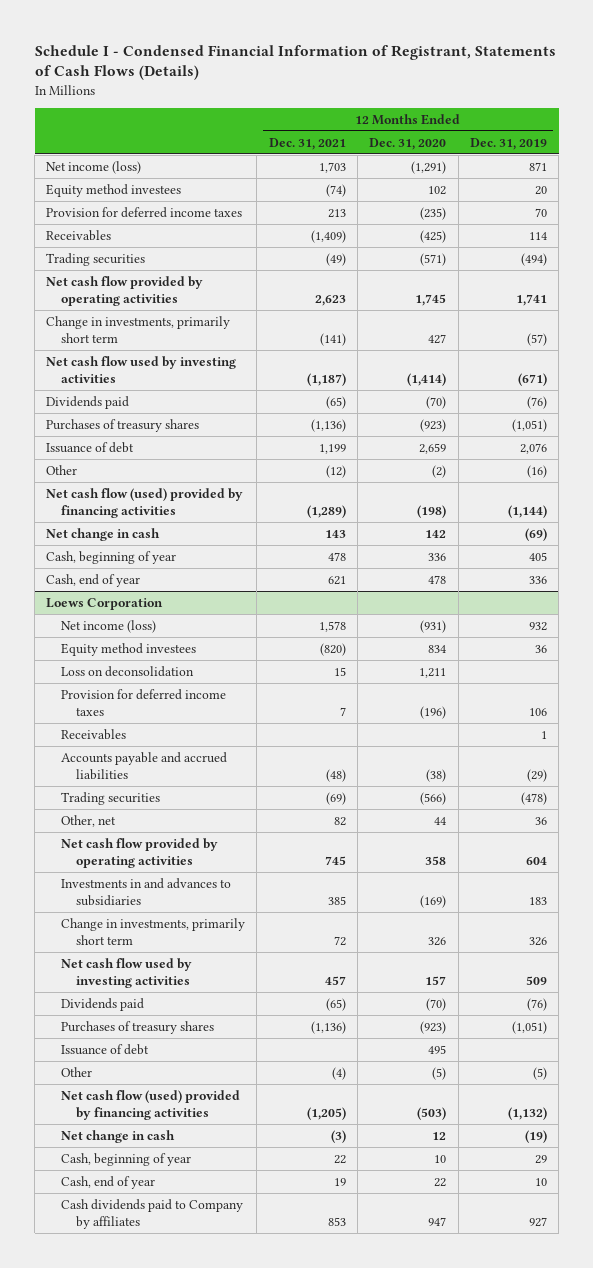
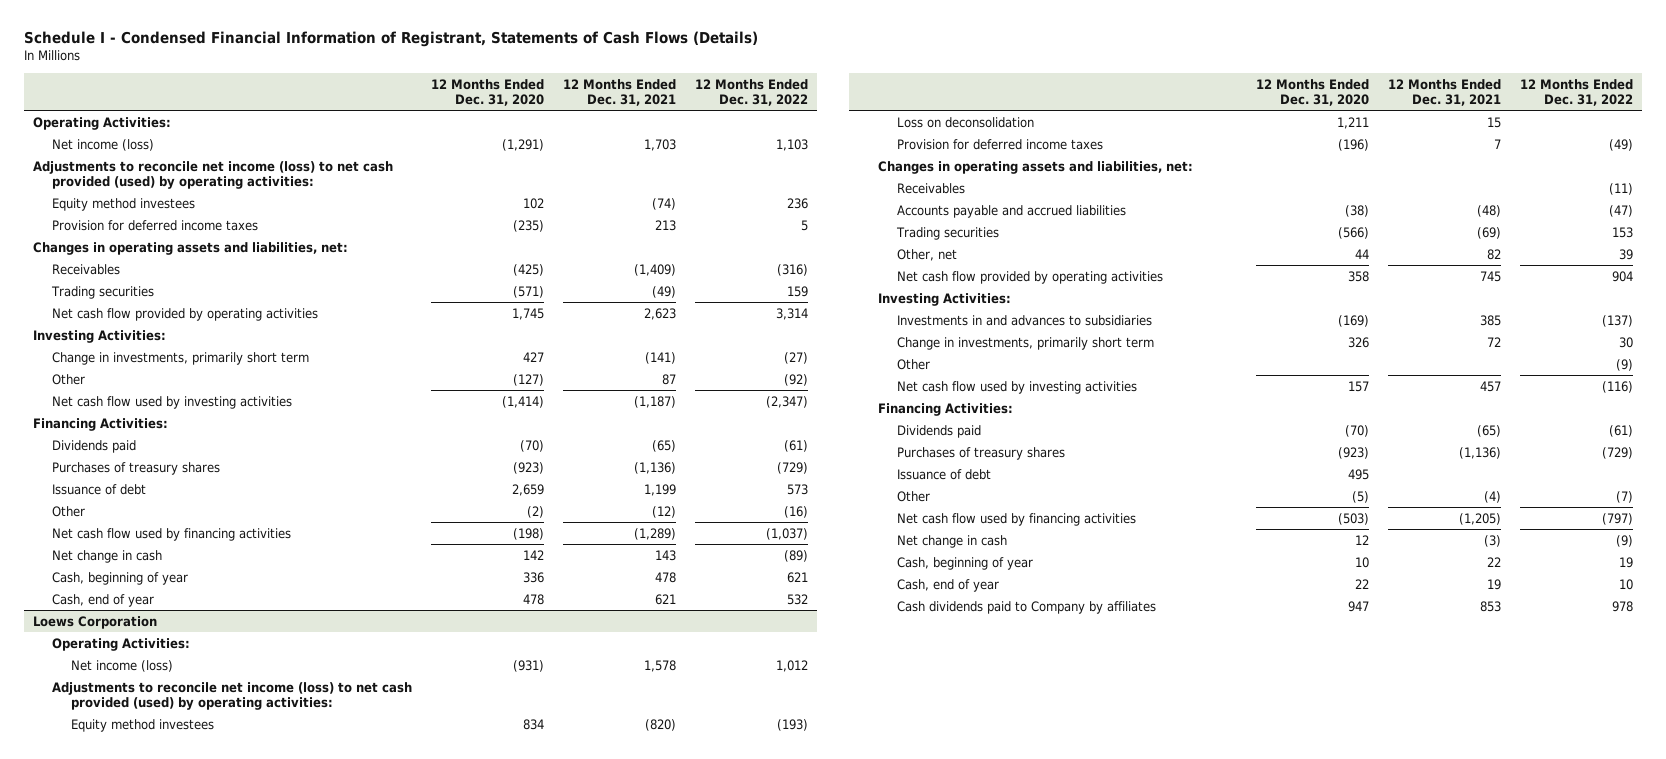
[469,137,547,150] Dec. 31, 2019 -> none
none -> [694,79,808,106] 12 Months Ended Dec. 31, 2022
none -> [33,116,172,130] Operating Activities:
none -> [33,160,394,189] Adjustments to reconcile net income (loss) to net cash provided (used) by operating activities:
none -> [33,241,349,255] Changes in operating assets and liabilities, net:
none -> [33,329,167,343] Investing Activities:
none -> [52,373,86,385] Other
none -> [33,417,169,431] Financing Activities:
[46,487,244,518] Net cash flow (used) provided by financing activities -> [52,527,292,541] Net cash flow used by financing activities
none -> [52,637,191,651] Operating Activities:
none -> [52,681,413,710] Adjustments to reconcile net income (loss) to net cash provided (used) by operating activities:
none -> [877,160,1193,174] Changes in operating assets and liabilities, net:
none -> [877,292,1011,306] Investing Activities:
none -> [896,358,930,370] Other
none -> [877,402,1013,416] Financing Activities:
[61,1089,241,1120] Net cash flow (used) provided by financing activities -> [896,512,1136,526] Net cash flow used by financing activities

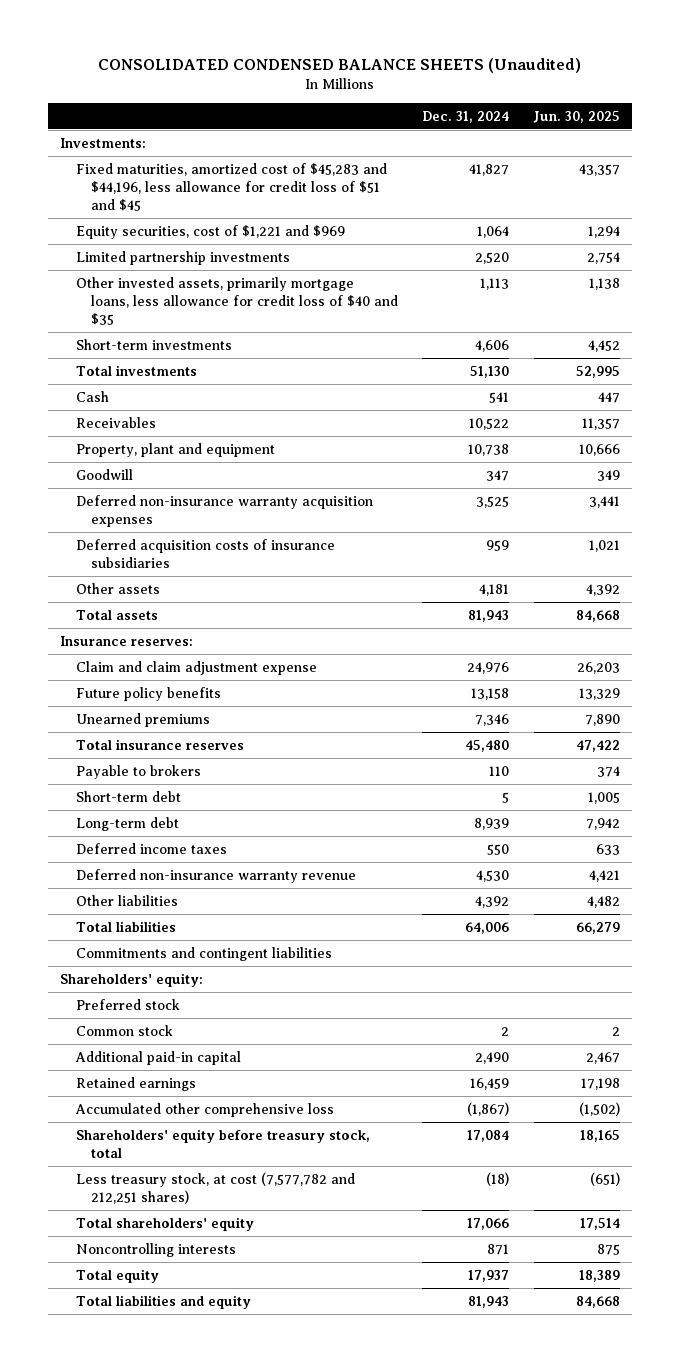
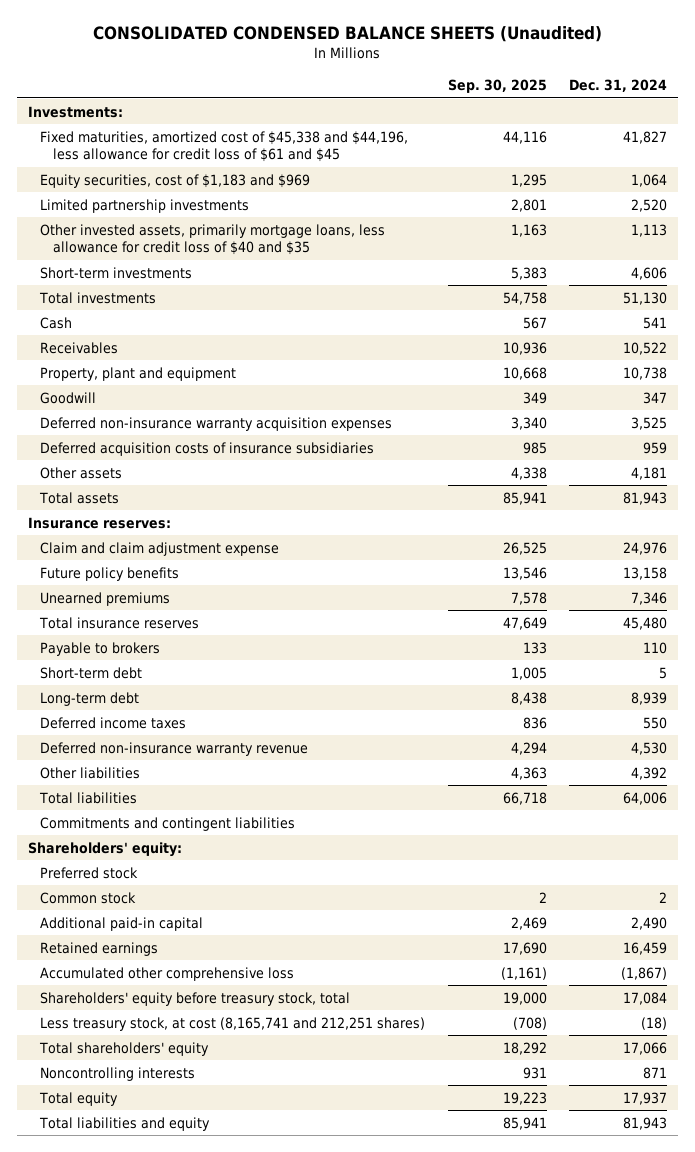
[532,110,620,123] Jun. 30, 2025 -> none
none -> [447,79,547,94] Sep. 30, 2025
[75,162,387,212] Fixed maturities, amortized cost of $45,283 and $44,196, less allowance for credit loss of $51 and $45 -> [40,130,409,163] Fixed maturities, amortized cost of $45,338 and $44,196, less allowance for credit loss of $61 and $45
[75,224,345,239] Equity securities, cost of $1,221 and $969 -> [40,173,311,188] Equity securities, cost of $1,183 and $969
[75,1171,355,1205] Less treasury stock, at cost (7,577,782 and 212,251 shares) -> [40,1016,426,1031] Less treasury stock, at cost (8,165,741 and 212,251 shares)

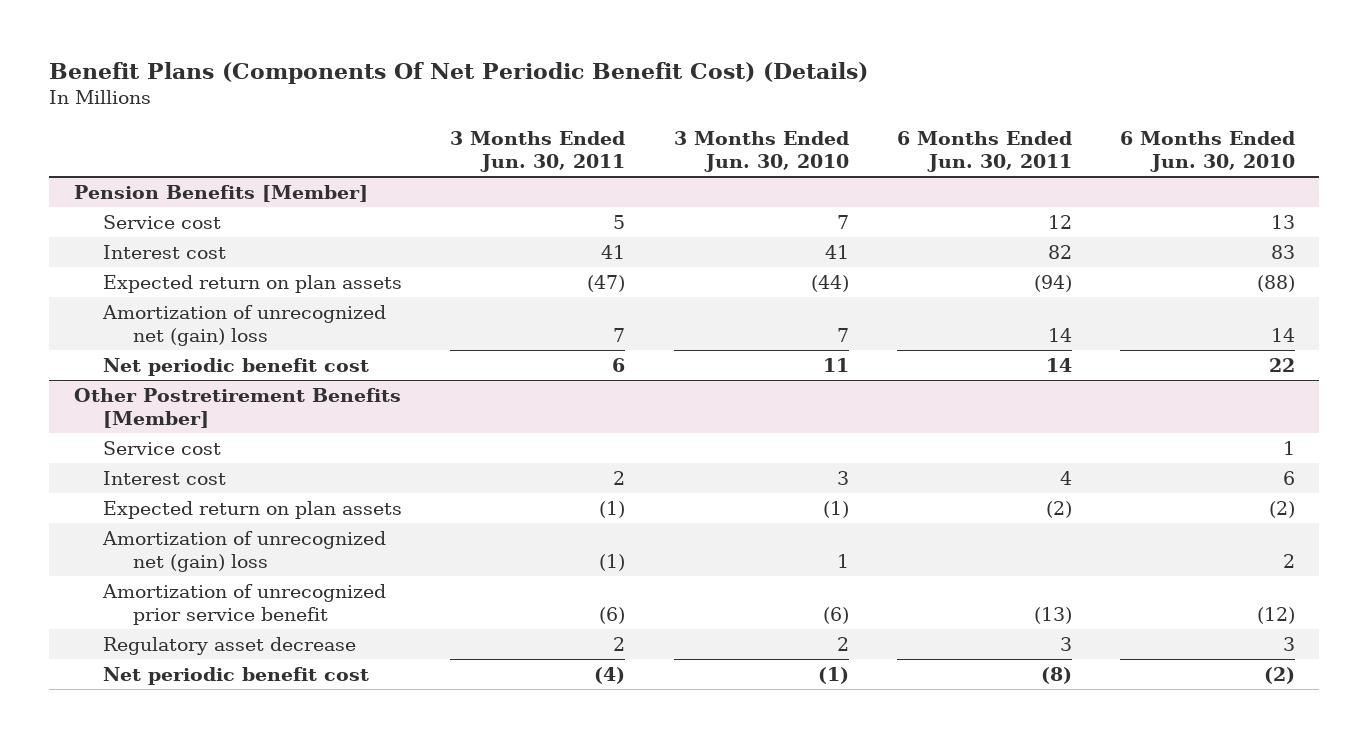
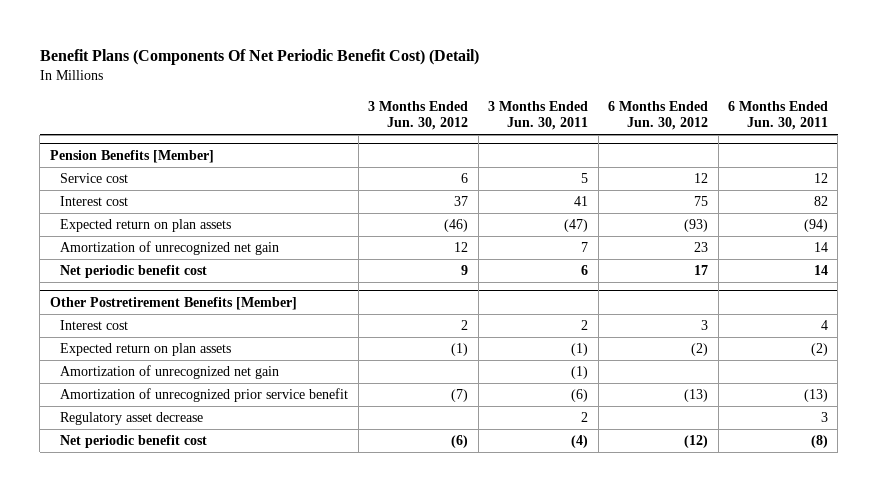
[49,61,869,84] Benefit Plans (Components Of Net Periodic Benefit Cost) (Details) -> [39,49,479,66] Benefit Plans (Components Of Net Periodic Benefit Cost) (Detail)
[673,131,849,173] 3 Months Ended Jun. 30, 2010 -> none
[1120,131,1296,173] 6 Months Ended Jun. 30, 2010 -> none
none -> [368,100,469,131] 3 Months Ended Jun. 30, 2012
none -> [608,100,709,131] 6 Months Ended Jun. 30, 2012
[102,304,387,347] Amortization of unrecognized net (gain) loss -> [60,241,280,256] Amortization of unrecognized net gain
[103,440,222,455] Service cost -> none
[102,530,387,573] Amortization of unrecognized net (gain) loss -> [60,365,280,380] Amortization of unrecognized net gain

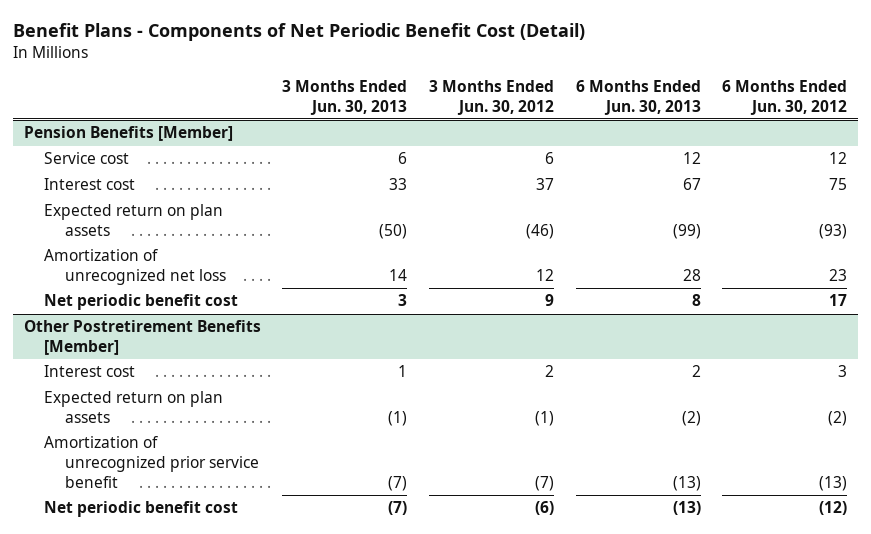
[39,49,479,66] Benefit Plans (Components Of Net Periodic Benefit Cost) (Detail) -> [12,22,585,41] Benefit Plans - Components of Net Periodic Benefit Cost (Detail)
[488,100,589,131] 3 Months Ended Jun. 30, 2011 -> none
[727,100,828,131] 6 Months Ended Jun. 30, 2011 -> none
none -> [282,79,408,115] 3 Months Ended Jun. 30, 2013
none -> [575,79,701,115] 6 Months Ended Jun. 30, 2013
[60,241,280,256] Amortization of unrecognized net gain -> [44,249,227,286] Amortization of unrecognized net loss
[60,365,280,380] Amortization of unrecognized net gain -> none
[60,412,204,426] Regulatory asset decrease -> none

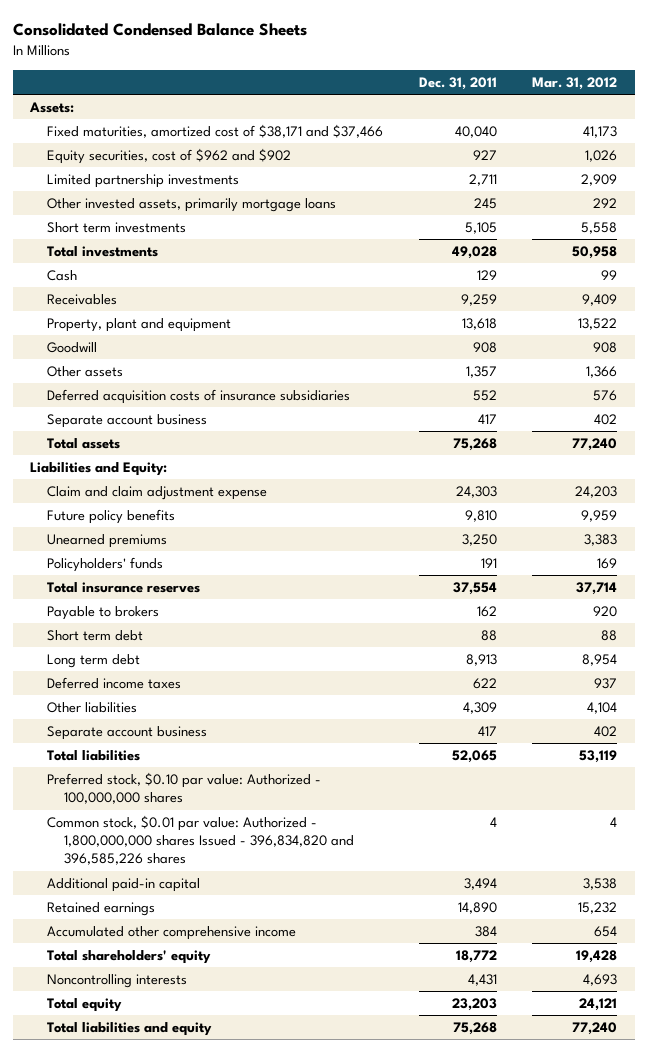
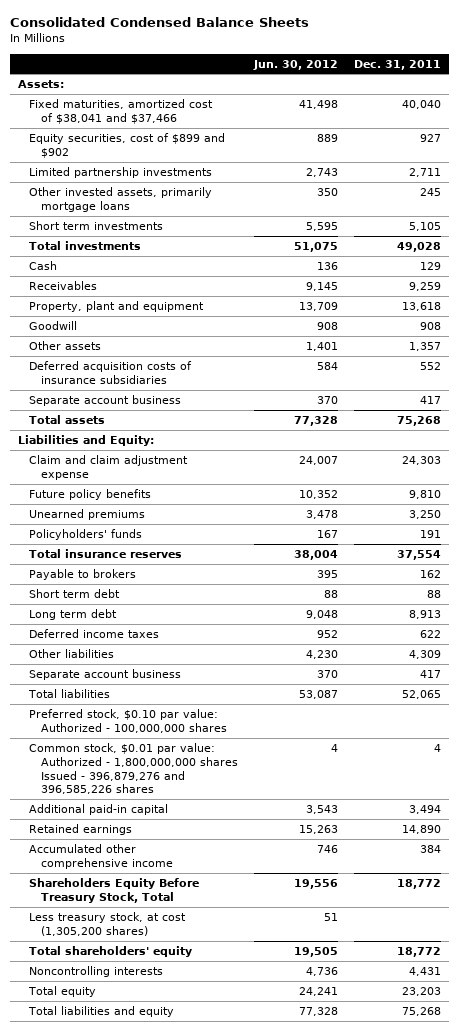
[532,77,618,91] Mar. 31, 2012 -> none
none -> [252,59,338,70] Jun. 30, 2012
[47,124,384,139] Fixed maturities, amortized cost of $38,171 and $37,466 -> [29,98,214,124] Fixed maturities, amortized cost of $38,041 and $37,466
[47,148,292,165] Equity securities, cost of $962 and $902 -> [29,132,226,158] Equity securities, cost of $899 and $902
[47,815,354,866] Common stock, $0.01 par value: Authorized - 1,800,000,000 shares Issued - 396,834,820 and 396,585,226 shares -> [29,742,238,795] Common stock, $0.01 par value: Authorized - 1,800,000,000 shares Issued - 396,879,276 and 396,585,226 shares
none -> [29,877,200,903] Shareholders Equity Before Treasury Stock, Total
none -> [29,911,187,936] Less treasury stock, at cost (1,305,200 shares)

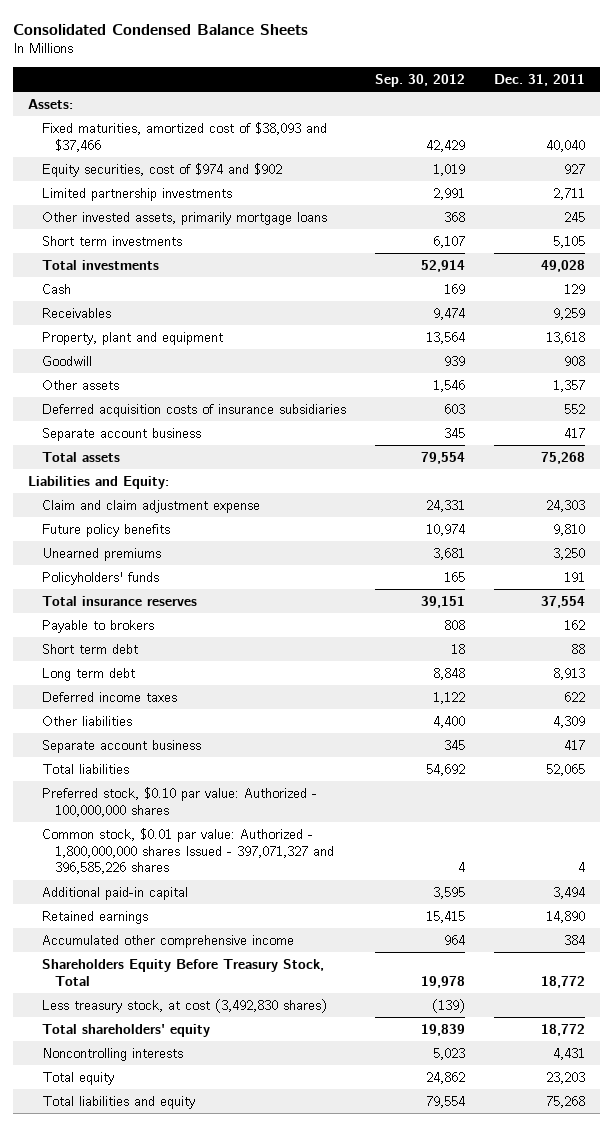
[252,59,338,70] Jun. 30, 2012 -> none
none -> [374,73,465,87] Sep. 30, 2012
[29,98,214,124] Fixed maturities, amortized cost of $38,041 and $37,466 -> [41,121,327,152] Fixed maturities, amortized cost of $38,093 and $37,466
[29,132,226,158] Equity securities, cost of $899 and $902 -> [41,162,282,177] Equity securities, cost of $974 and $902
[29,742,238,795] Common stock, $0.01 par value: Authorized - 1,800,000,000 shares Issued - 396,879,276 and 396,585,226 shares -> [41,827,335,875] Common stock, $0.01 par value: Authorized - 1,800,000,000 shares Issued - 397,071,327 and 396,585,226 shares
[29,911,187,936] Less treasury stock, at cost (1,305,200 shares) -> [41,998,327,1013] Less treasury stock, at cost (3,492,830 shares)

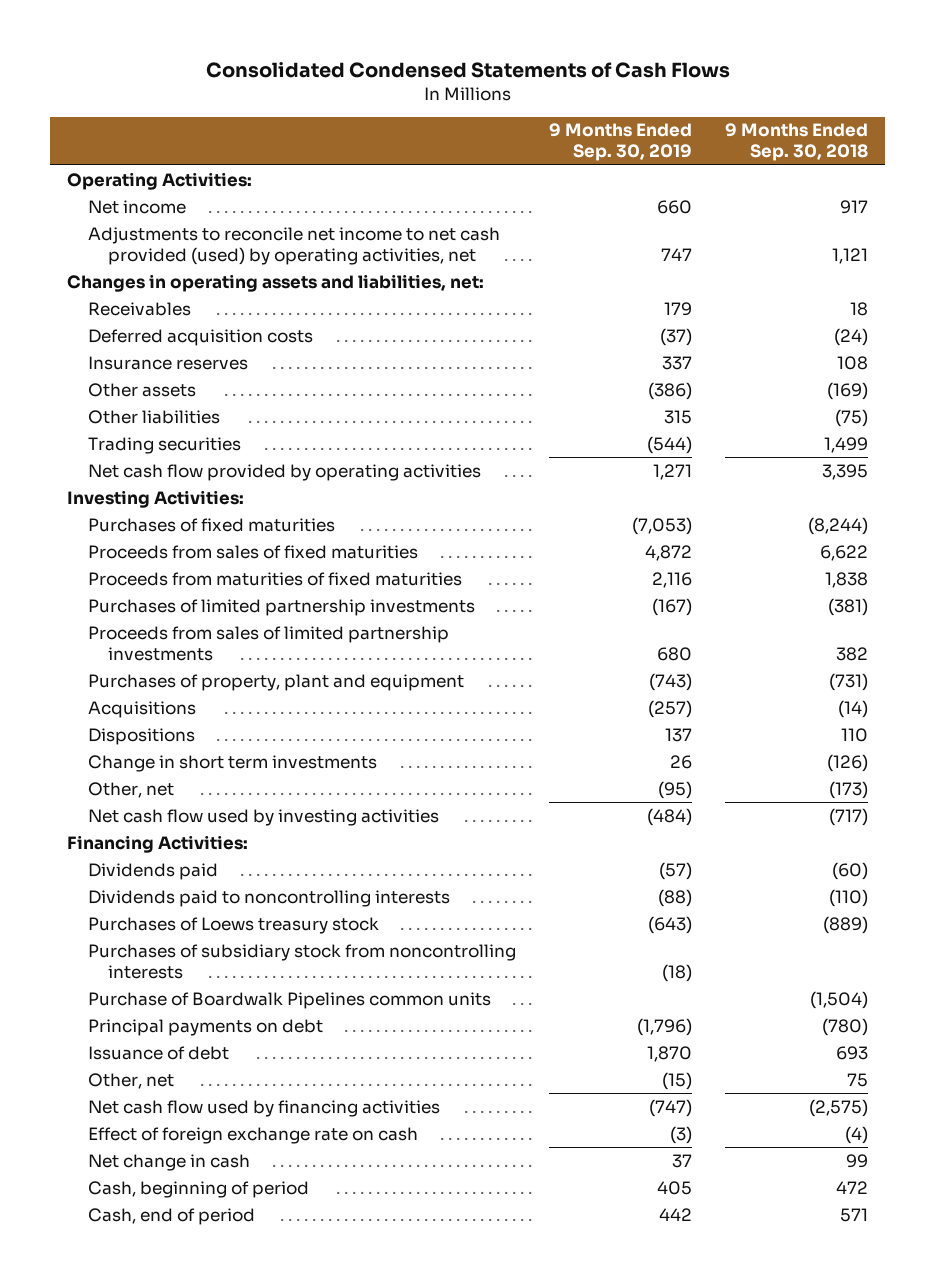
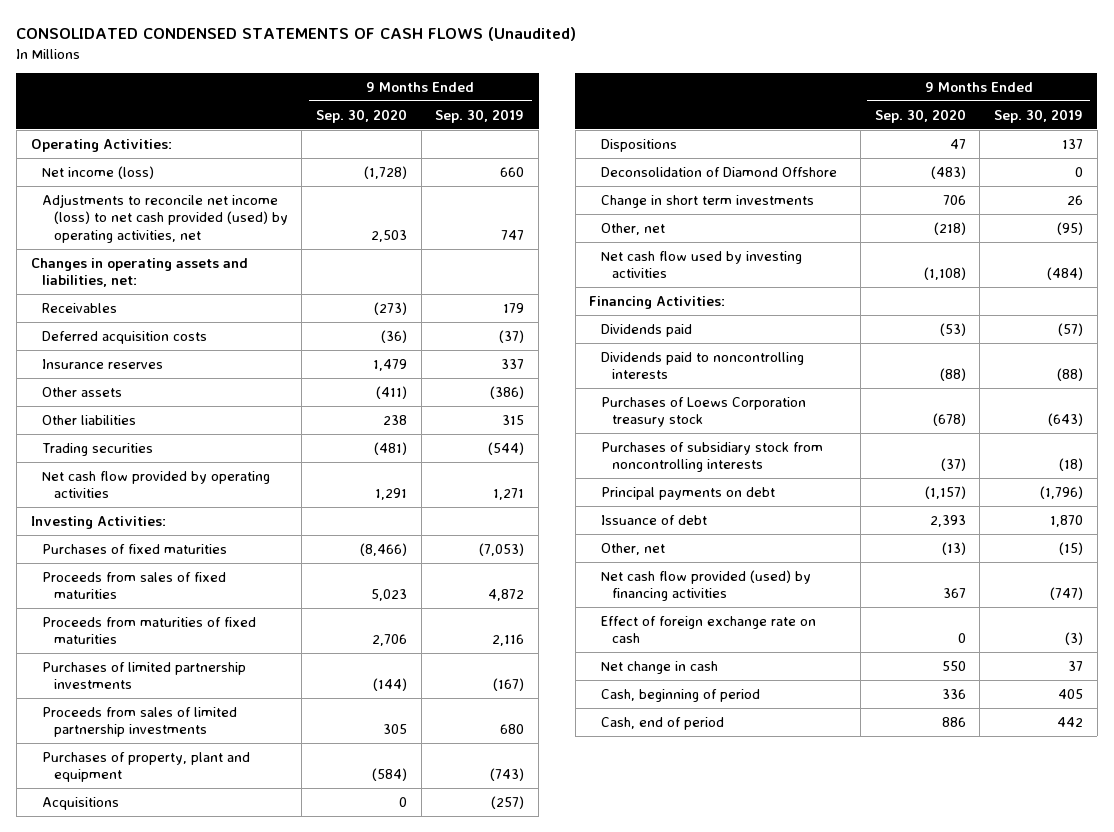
[205,61,730,78] Consolidated Condensed Statements of Cash Flows -> [16,26,577,41] CONSOLIDATED CONDENSED STATEMENTS OF CASH FLOWS (Unaudited)
[725,123,869,162] 9 Months Ended Sep. 30, 2018 -> none
none -> [316,108,408,123] Sep. 30, 2020
[87,199,186,214] Net income -> [42,165,155,179] Net income (loss)
[87,226,500,265] Adjustments to reconcile net income to net cash provided (used) by operating activities, net -> [42,193,288,243] Adjustments to reconcile net income (loss) to net cash provided (used) by operating activities, net
none -> [600,166,837,177] Deconsolidation of Diamond Offshore
[87,916,379,934] Purchases of Loews treasury stock -> [600,396,806,428] Purchases of Loews Corporation treasury stock
[87,991,491,1009] Purchase of Boardwalk Pipelines common units -> none
[87,1099,440,1117] Net cash flow used by financing activities -> [600,569,811,602] Net cash flow provided (used) by financing activities

